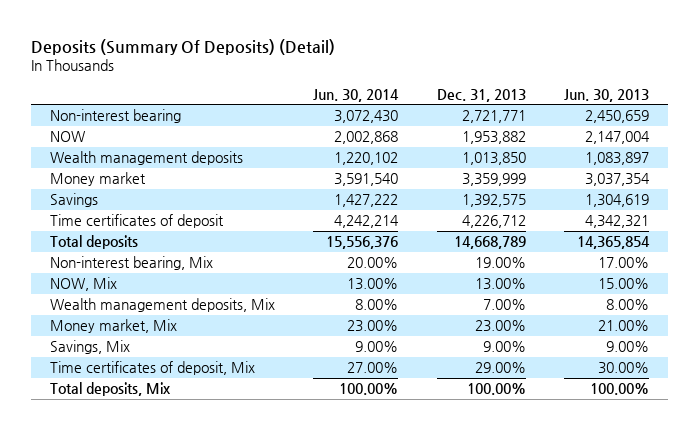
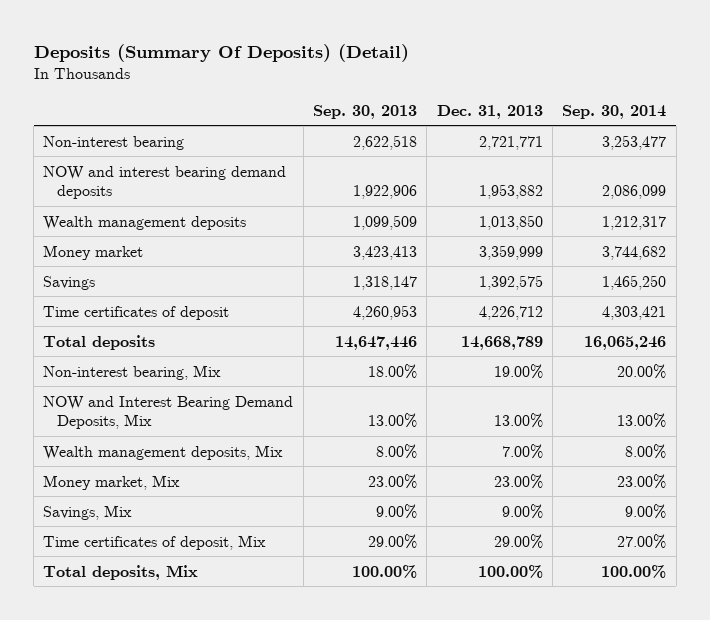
[313,88,400,102] Jun. 30, 2014 -> none
[564,88,650,102] Jun. 30, 2013 -> none
none -> [313,104,418,119] Sep. 30, 2013
none -> [562,104,667,119] Sep. 30, 2014
[50,131,87,143] NOW -> [43,165,287,200] NOW and interest bearing demand deposits
[50,277,118,292] NOW, Mix -> none
none -> [43,395,294,430] NOW and Interest Bearing Demand Deposits, Mix

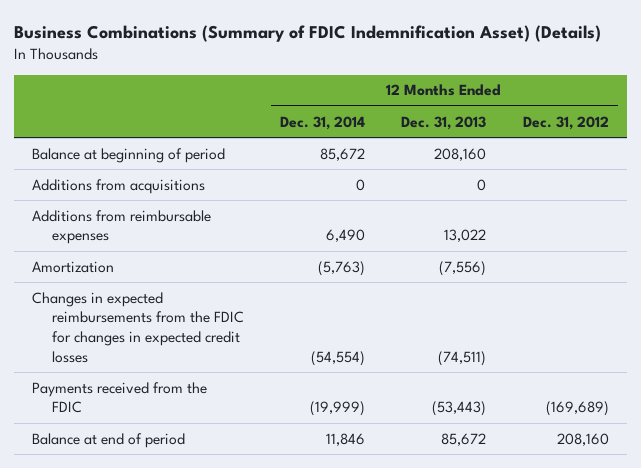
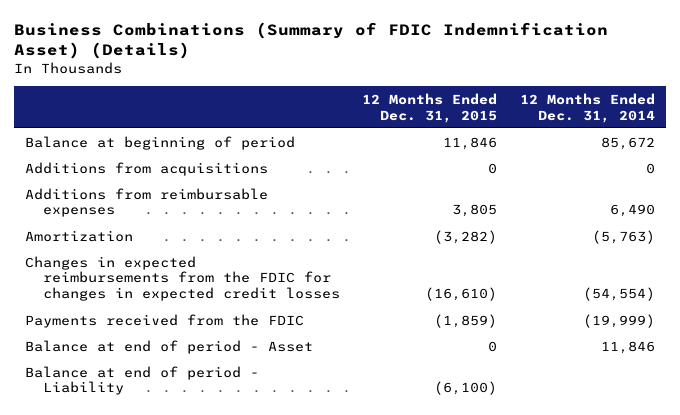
[401,115,487,130] Dec. 31, 2013 -> none
[522,115,609,130] Dec. 31, 2012 -> none
none -> [362,92,498,123] 12 Months Ended Dec. 31, 2015
[32,432,186,448] Balance at end of period -> [25,339,314,354] Balance at end of period - Asset
none -> [25,365,260,396] Balance at end of period - Liability

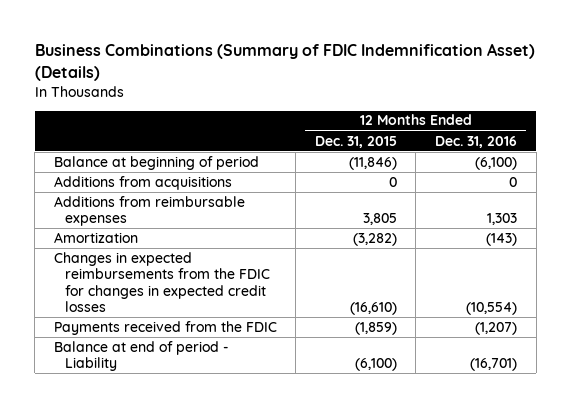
[519,92,655,123] 12 Months Ended Dec. 31, 2014 -> none
none -> [434,135,517,148] Dec. 31, 2016
[443,136,498,150] 11,846 -> [348,156,397,170] (11,846)
[25,339,314,354] Balance at end of period - Asset -> none

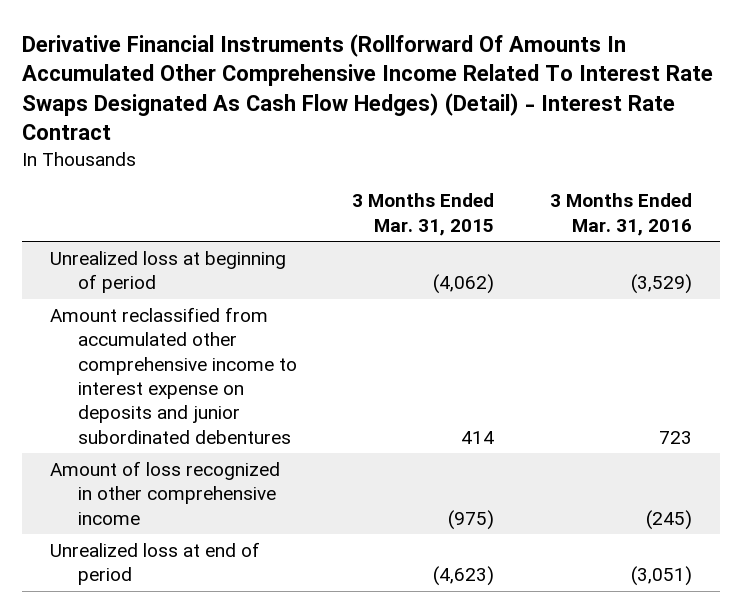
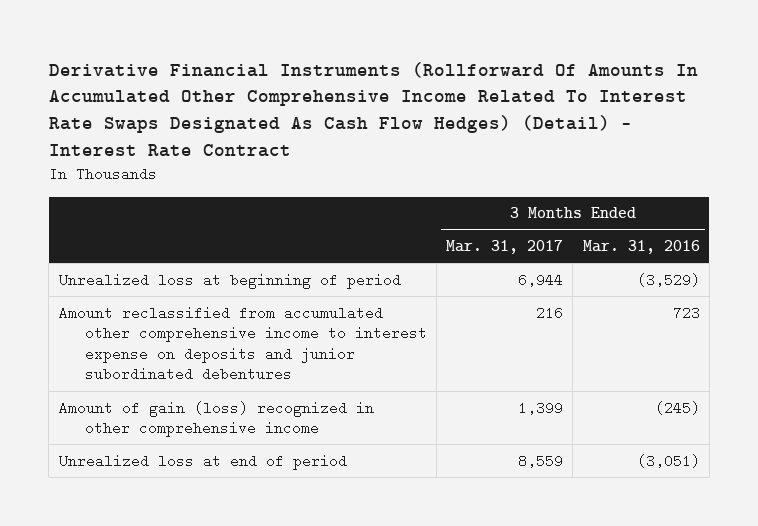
[352,193,495,236] 3 Months Ended Mar. 31, 2015 -> none
none -> [446,240,564,255] Mar. 31, 2017
[50,460,281,525] Amount of loss recognized in other comprehensive income -> [58,400,374,438] Amount of gain (loss) recognized in other comprehensive income

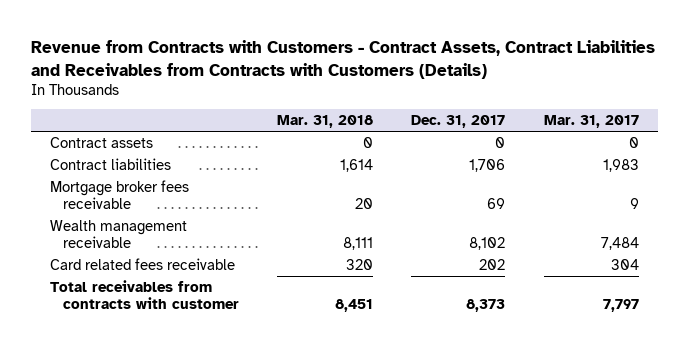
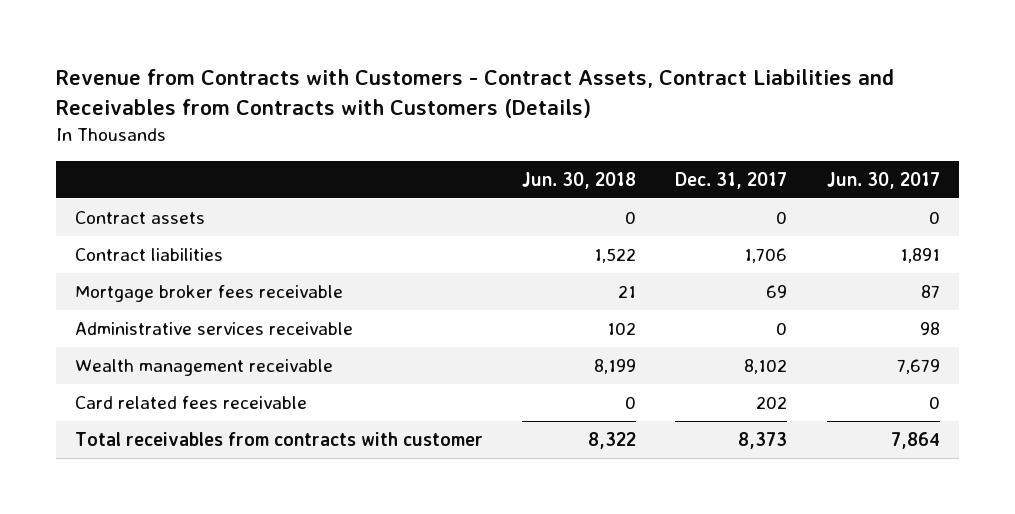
[277,115,374,129] Mar. 31, 2018 -> none
[543,115,639,129] Mar. 31, 2017 -> none
none -> [522,171,637,189] Jun. 30, 2018
none -> [826,171,940,189] Jun. 30, 2017
none -> [75,322,354,336] Administrative services receivable

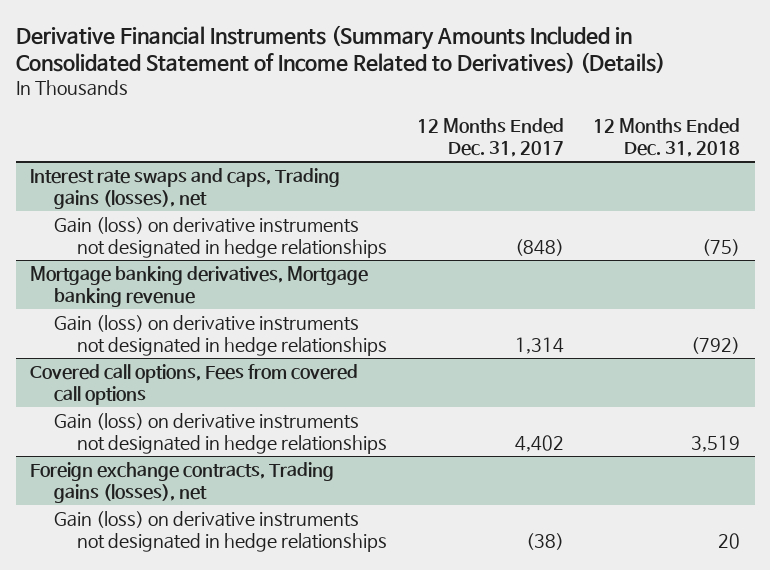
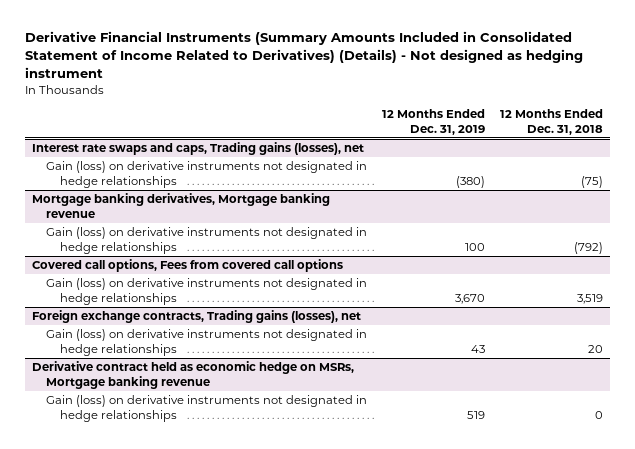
[15,25,665,74] Derivative Financial Instruments (Summary Amounts Included in Consolidated Statement of Income Related to Derivatives) (Details) -> [24,31,583,79] Derivative Financial Instruments (Summary Amounts Included in Consolidated Statement of Income Related to Derivatives) (Details) - Not designed as hedging instrument
[416,118,564,157] 12 Months Ended Dec. 31, 2017 -> none
none -> [381,109,485,135] 12 Months Ended Dec. 31, 2019
none -> [31,361,354,389] Derivative contract held as economic hedge on MSRs, Mortgage banking revenue
none -> [45,395,367,422] Gain (loss) on derivative instruments not designated in hedge relationships

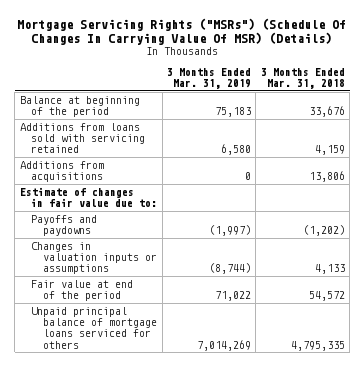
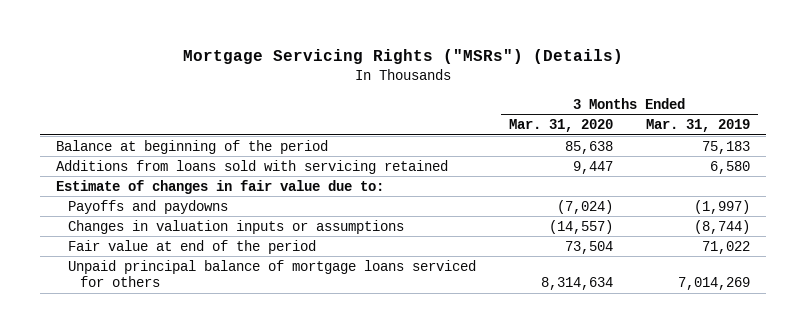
[17,17,347,45] Mortgage Servicing Rights ("MSRs") (Schedule Of Changes In Carrying Value Of MSR) (Details) -> [182,49,623,65] Mortgage Servicing Rights ("MSRs") (Details)
[260,67,345,90] 3 Months Ended Mar. 31, 2018 -> none
none -> [508,118,613,132] Mar. 31, 2020
[19,160,104,183] Additions from acquisitions -> none

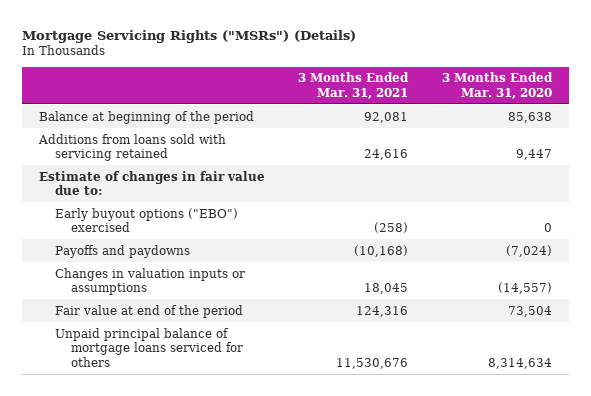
[645,118,750,132] Mar. 31, 2019 -> none
none -> [298,72,410,99] 3 Months Ended Mar. 31, 2021
none -> [54,207,238,233] Early buyout options ("EBO") exercised

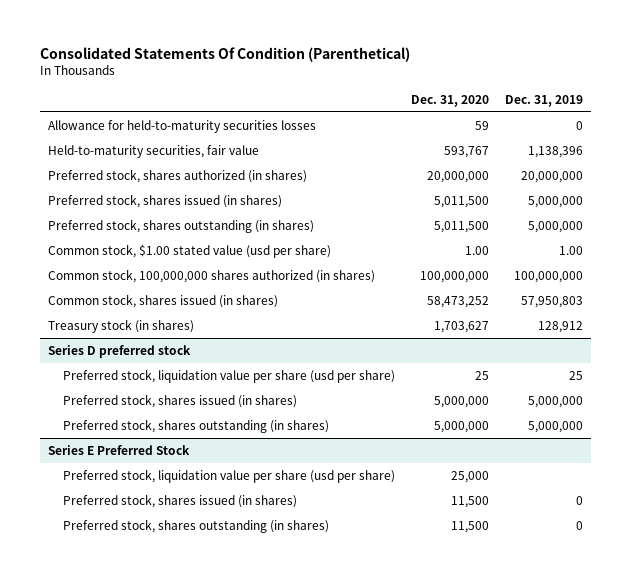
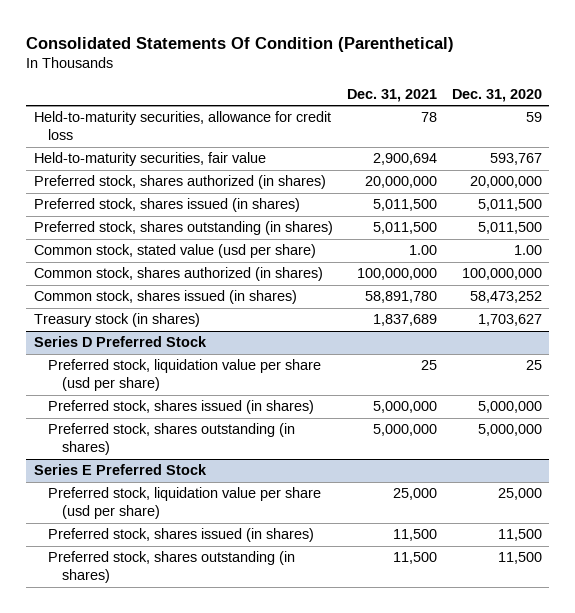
[505,95,584,108] Dec. 31, 2019 -> none
none -> [347,88,438,102] Dec. 31, 2021
[47,119,316,133] Allowance for held-to-maturity securities losses -> [33,111,331,141] Held-to-maturity securities, allowance for credit loss
[47,243,331,258] Common stock, $1.00 stated value (usd per share) -> [33,244,316,259] Common stock, stated value (usd per share)
[47,268,375,283] Common stock, 100,000,000 shares authorized (in shares) -> [33,267,323,282] Common stock, shares authorized (in shares)
[47,344,191,358] Series D preferred stock -> [33,336,207,348] Series D Preferred Stock

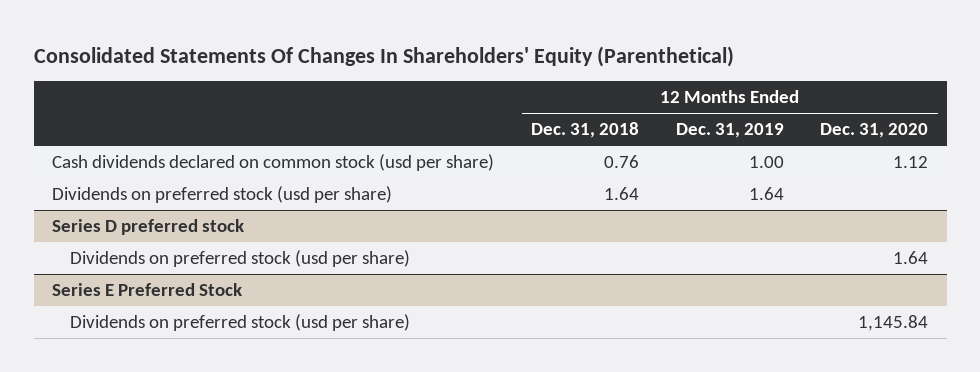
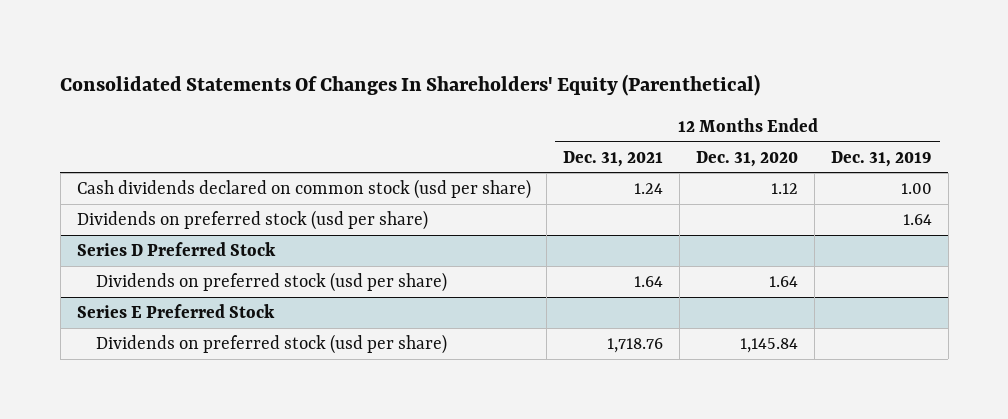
[530,122,639,139] Dec. 31, 2018 -> none
none -> [563,150,664,167] Dec. 31, 2021
[51,219,244,236] Series D preferred stock -> [76,242,276,257] Series D Preferred Stock

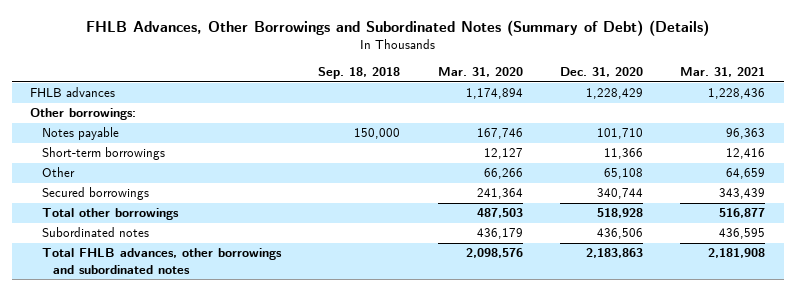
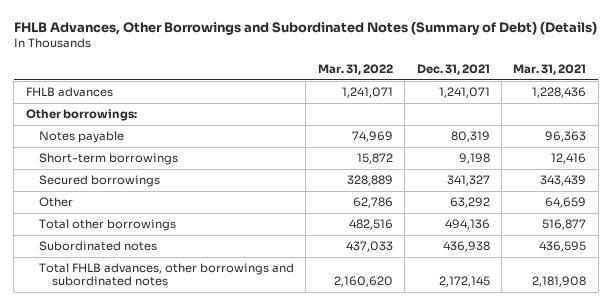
[318,67,401,80] Sep. 18, 2018 -> none
[437,67,523,78] Mar. 31, 2020 -> none
[559,67,643,78] Dec. 31, 2020 -> none
none -> [317,64,393,76] Mar. 31, 2022
none -> [416,64,490,76] Dec. 31, 2021
[41,167,75,178] Other -> [38,196,73,207] Other

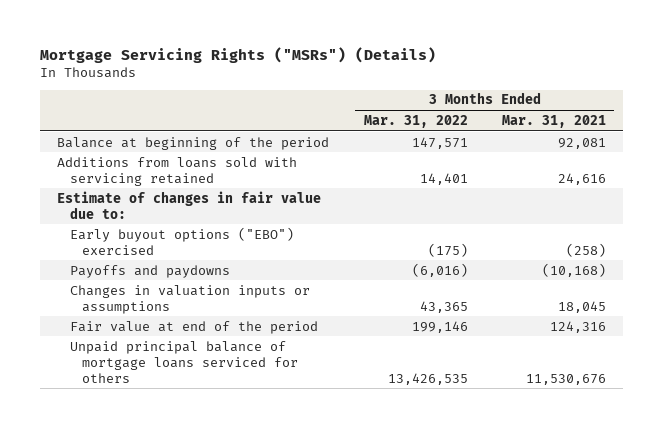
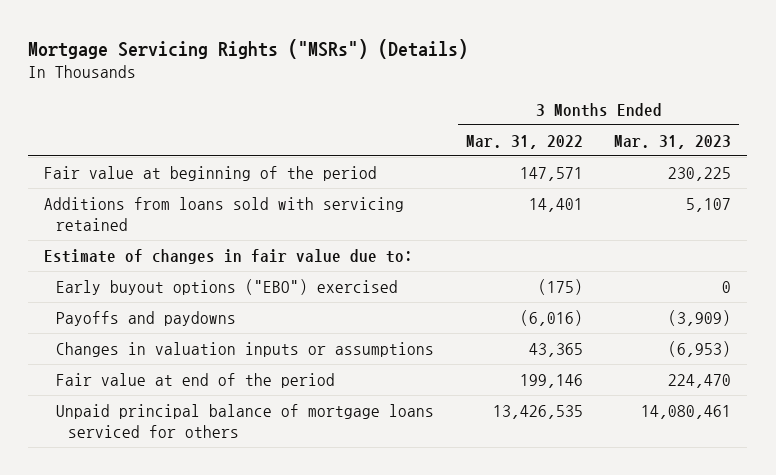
[501,114,606,128] Mar. 31, 2021 -> none
none -> [614,134,732,149] Mar. 31, 2023
[57,136,330,150] Balance at beginning of the period -> [44,165,378,181] Fair value at beginning of the period

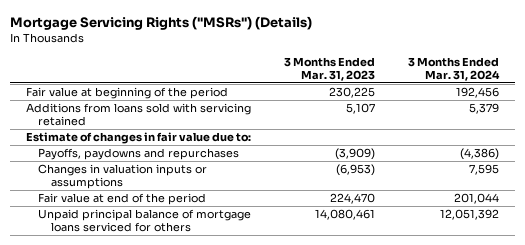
[465,134,583,149] Mar. 31, 2022 -> none
none -> [407,56,500,81] 3 Months Ended Mar. 31, 2024
[56,278,399,295] Early buyout options ("EBO") exercised -> none
[56,310,237,326] Payoffs and paydowns -> [38,148,240,161] Payoffs, paydowns and repurchases

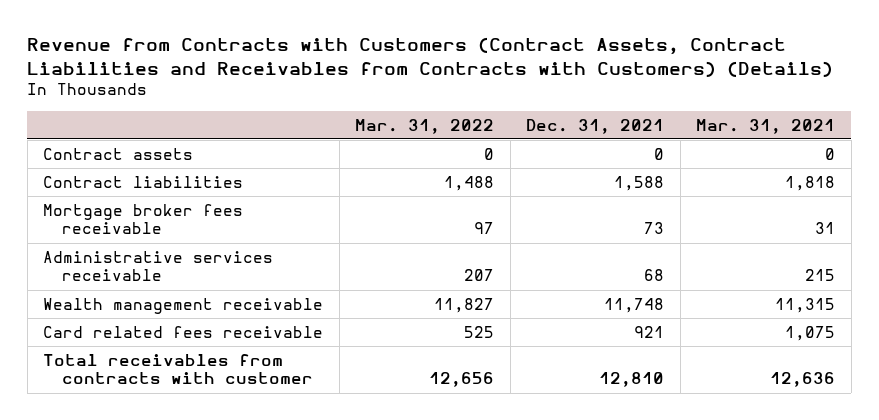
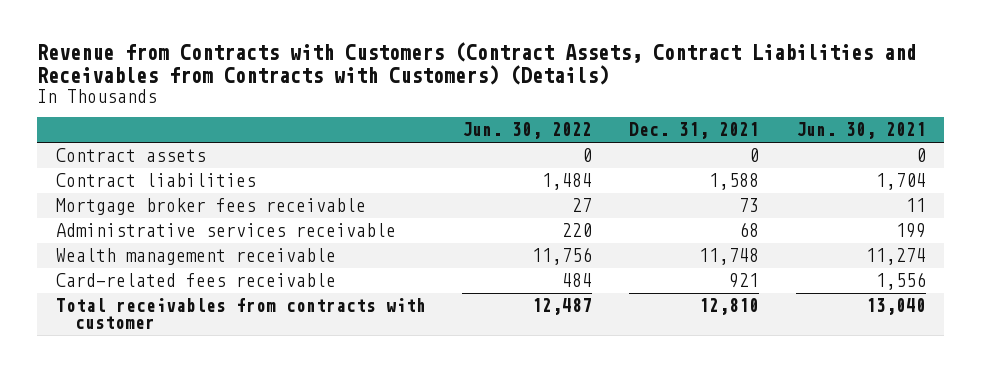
[355,118,495,134] Mar. 31, 2022 -> none
[696,118,836,134] Mar. 31, 2021 -> none
none -> [462,122,593,140] Jun. 30, 2022
none -> [795,122,926,140] Jun. 30, 2021
[43,325,324,338] Card related fees receivable -> [55,273,336,288] Card-related fees receivable

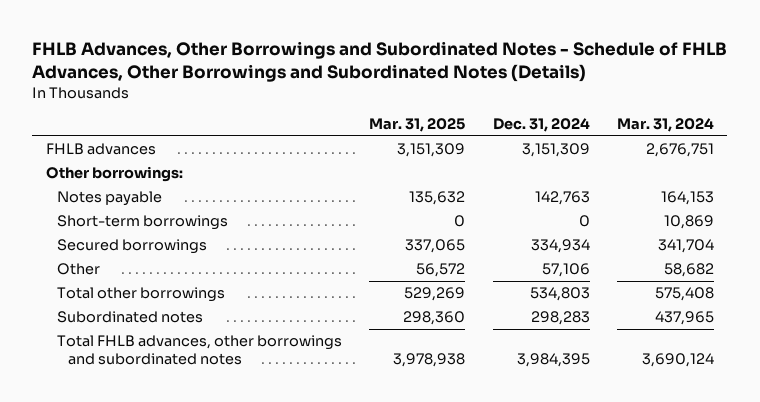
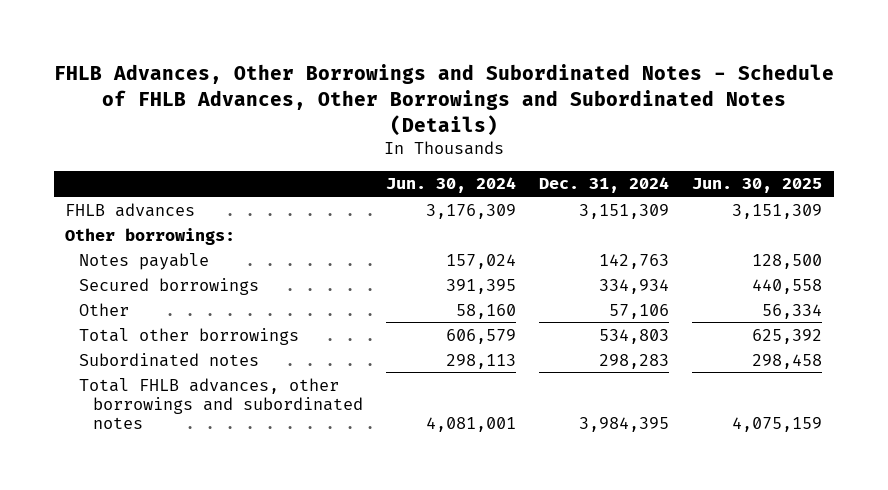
[369,118,466,133] Mar. 31, 2025 -> none
[616,118,714,133] Mar. 31, 2024 -> none
none -> [386,177,517,194] Jun. 30, 2024
none -> [692,178,823,194] Jun. 30, 2025
[57,215,229,231] Short-term borrowings -> none

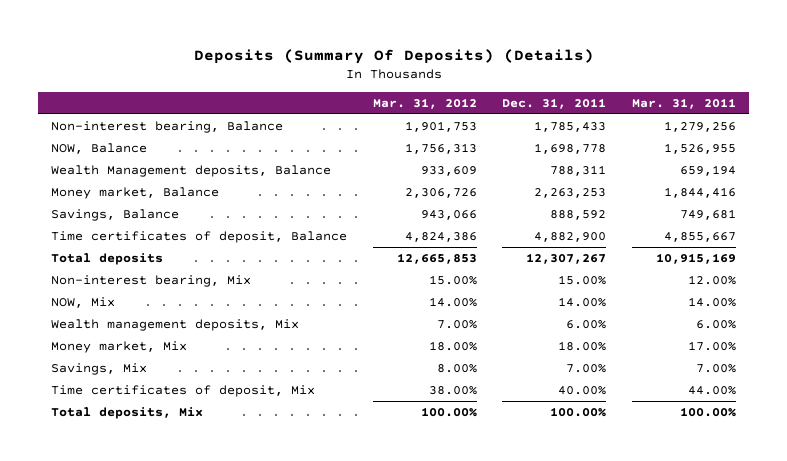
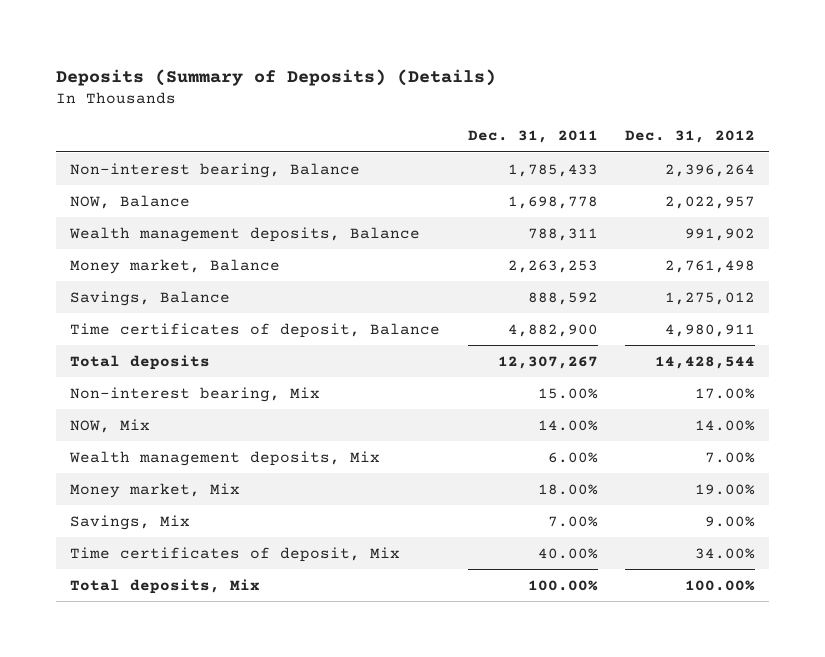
[193,48,594,64] Deposits (Summary Of Deposits) (Details) -> [56,68,497,86] Deposits (Summary of Deposits) (Details)
[372,97,477,109] Mar. 31, 2012 -> none
[631,97,736,109] Mar. 31, 2011 -> none
none -> [624,130,755,144] Dec. 31, 2012
[51,165,332,178] Wealth Management deposits, Balance -> [69,226,421,242] Wealth management deposits, Balance

